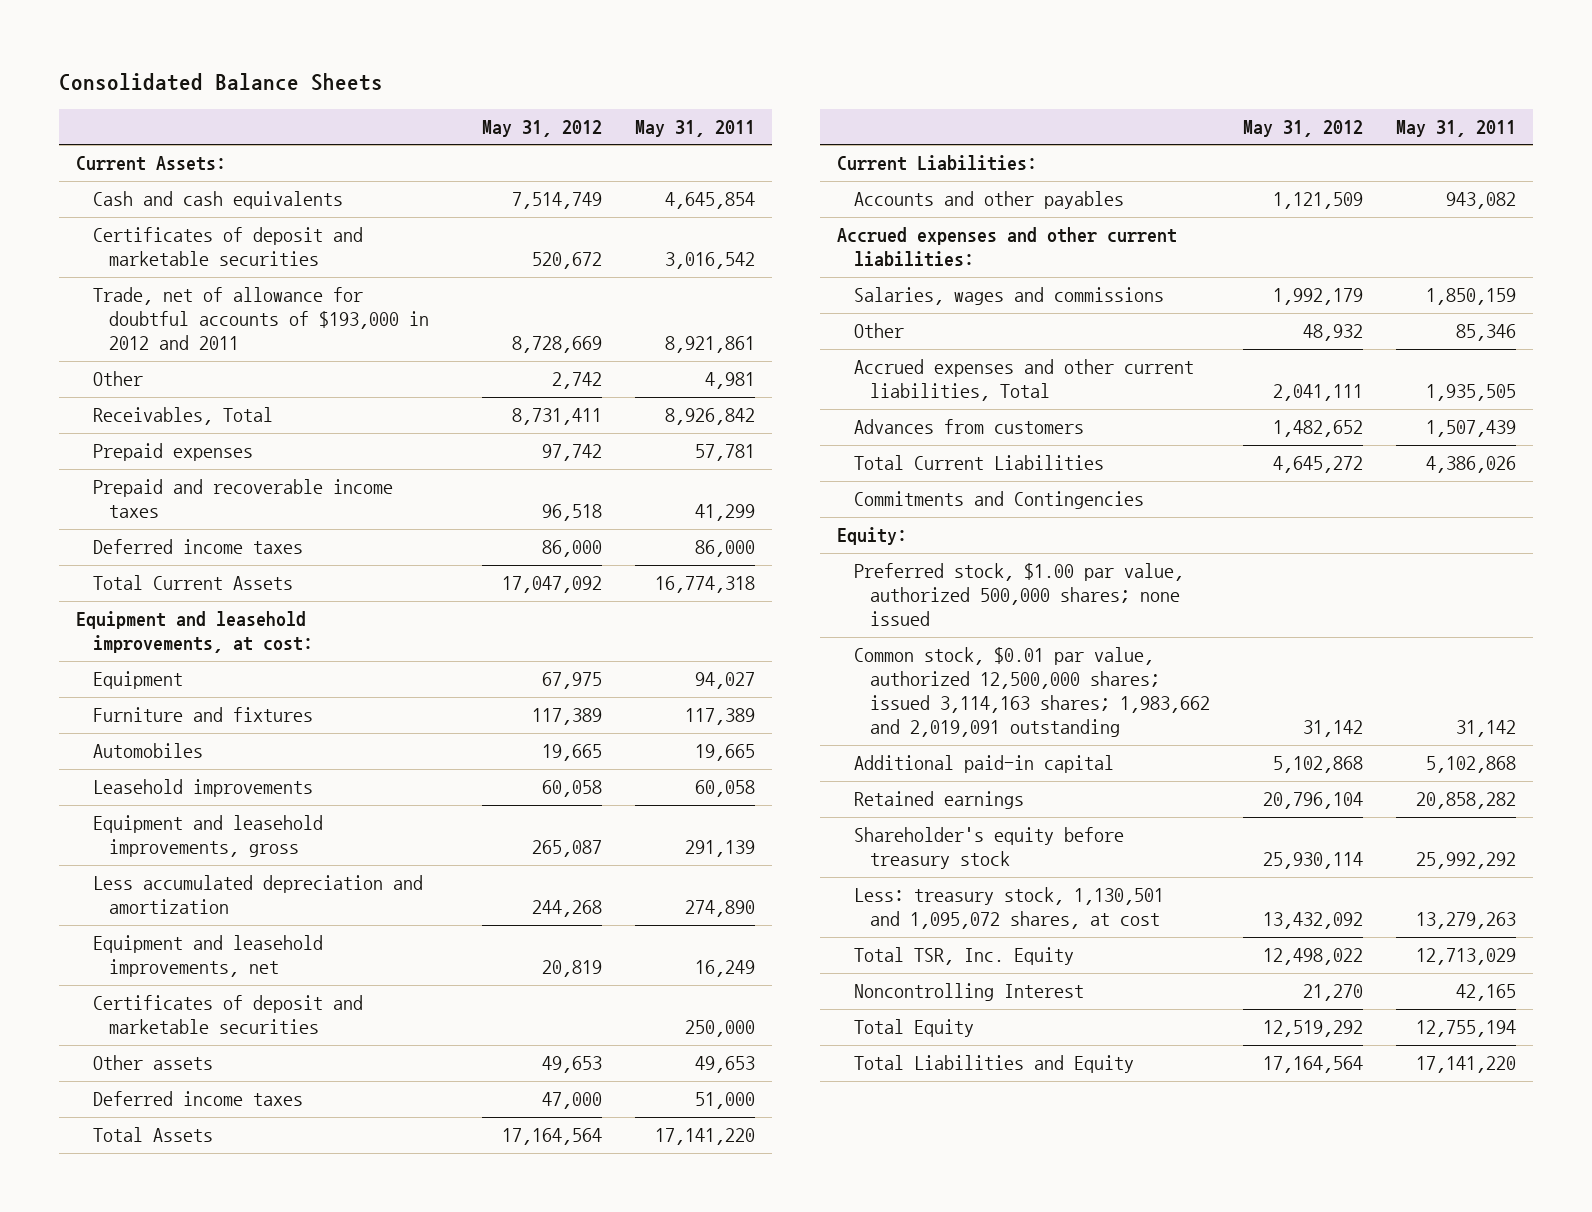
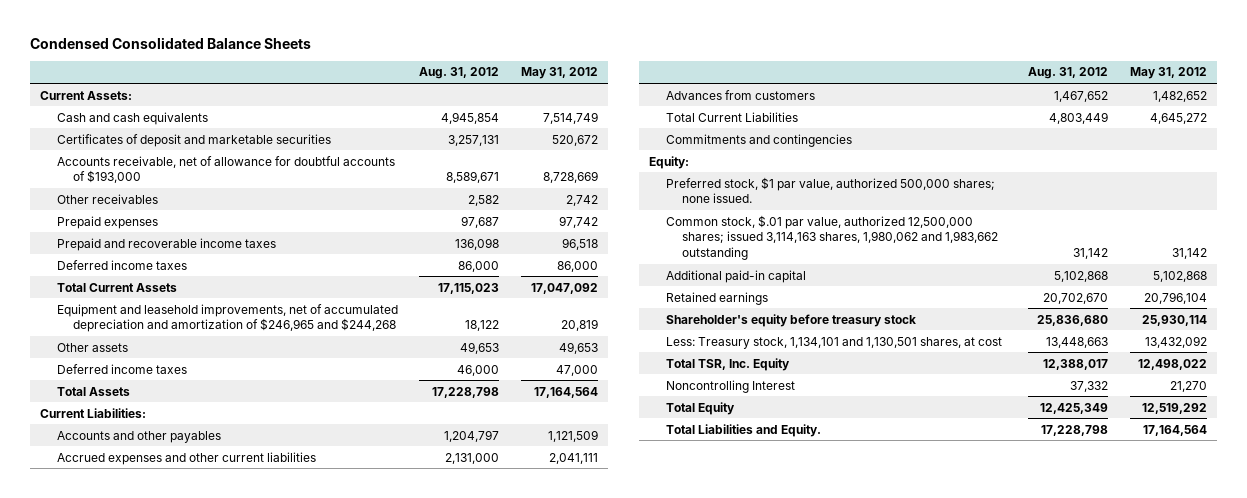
[59,73,384,92] Consolidated Balance Sheets -> [29,36,311,49] Condensed Consolidated Balance Sheets
[635,119,756,137] May 31, 2011 -> none
none -> [419,67,500,80] Aug. 31, 2012
[92,407,273,426] Receivables, Total -> none
[92,287,430,350] Trade, net of allowance for doubtful accounts of $193,000 in 2012 and 2011 -> [56,155,395,184] Accounts receivable, net of allowance for doubtful accounts of $193,000
[92,371,143,387] Other -> [56,193,158,204] Other receivables
[75,611,313,653] Equipment and leasehold improvements, at cost: -> none
[92,671,183,690] Equipment -> none
[92,707,313,723] Furniture and fixtures -> none
[92,743,203,759] Automobiles -> none
[92,779,313,798] Leasehold improvements -> none
[92,815,323,857] Equipment and leasehold improvements, gross -> none
[92,875,423,914] Less accumulated depreciation and amortization -> none
[92,995,363,1034] Certificates of deposit and marketable securities -> none
[92,935,323,977] Equipment and leasehold improvements, net -> [56,303,398,333] Equipment and leasehold improvements, net of accumulated depreciation and amortization of $246,965 and $244,268
[836,227,1177,267] Accrued expenses and other current liabilities: -> none
[853,287,1164,306] Salaries, wages and commissions -> none
[853,323,904,339] Other -> none
[853,359,1194,401] Accrued expenses and other current liabilities, Total -> [56,451,316,465] Accrued expenses and other current liabilities
[853,491,1144,510] Commitments and Contingencies -> [665,133,852,147] Commitments and contingencies
[853,563,1184,626] Preferred stock, $1.00 par value, authorized 500,000 shares; none issued -> [665,176,995,204] Preferred stock, $1 par value, authorized 500,000 shares; none issued.
[853,647,1211,737] Common stock, $0.01 par value, authorized 12,500,000 shares; issued 3,114,163 shares; 1,983,662 and 2,019,091 outstanding -> [665,214,999,261] Common stock, $.01 par value, authorized 12,500,000 shares; issued 3,114,163 shares, 1,980,062 and 1,983,662 outstanding
[853,887,1164,929] Less: treasury stock, 1,130,501 and 1,095,072 shares, at cost -> [665,336,1002,349] Less: Treasury stock, 1,134,101 and 1,130,501 shares, at cost
[853,1055,1134,1074] Total Liabilities and Equity -> [665,423,821,437] Total Liabilities and Equity.

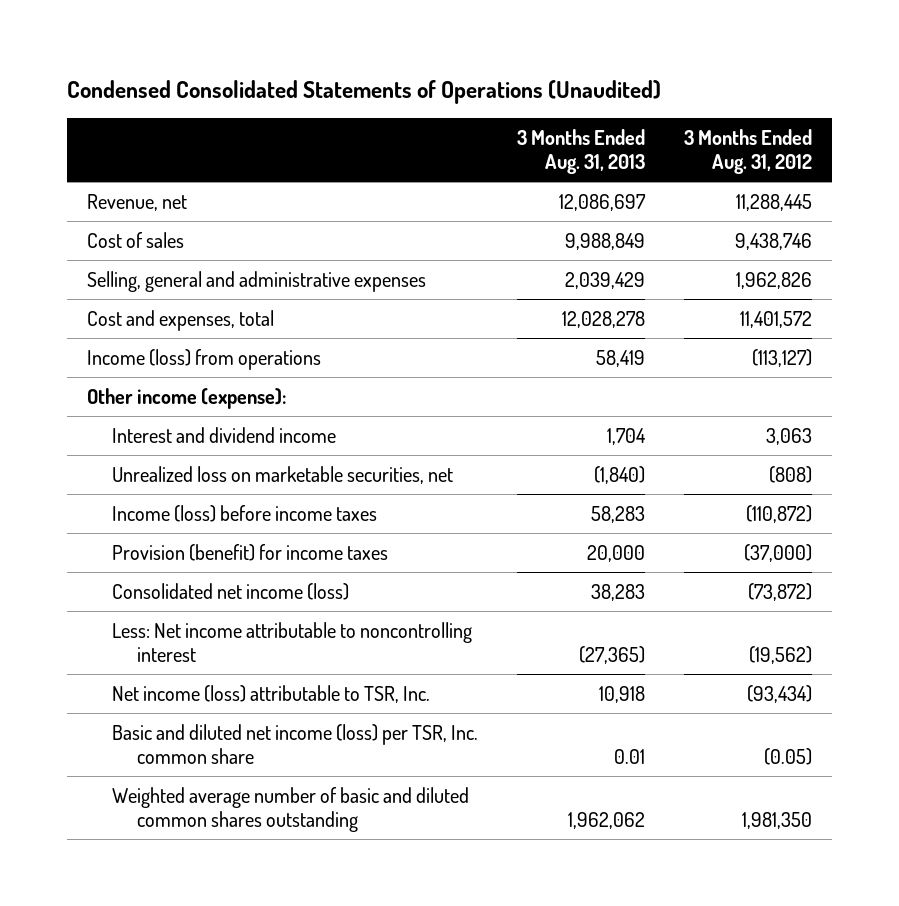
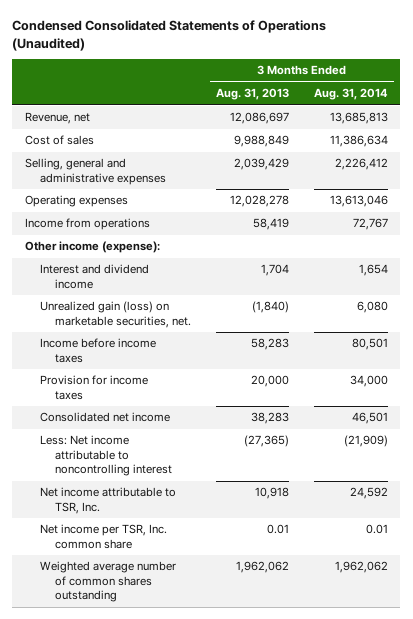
[684,129,813,175] 3 Months Ended Aug. 31, 2012 -> none
none -> [314,88,389,101] Aug. 31, 2014
[86,309,274,331] Cost and expenses, total -> [24,195,128,208] Operating expenses
[86,348,321,370] Income (loss) from operations -> [24,218,150,231] Income from operations
[111,465,453,484] Unrealized loss on marketable securities, net -> [40,301,192,328] Unrealized gain (loss) on marketable securities, net.
[111,504,377,522] Income (loss) before income taxes -> [40,338,157,363] Income before income taxes
[111,543,388,561] Provision (benefit) for income taxes -> [40,375,149,400] Provision for income taxes
[111,582,349,600] Consolidated net income (loss) -> [40,412,171,423] Consolidated net income
[111,684,430,703] Net income (loss) attributable to TSR, Inc. -> [40,487,177,514] Net income attributable to TSR, Inc.
[111,723,478,764] Basic and diluted net income (loss) per TSR, Inc. common share -> [40,524,168,549] Net income per TSR, Inc. common share
[111,786,469,832] Weighted average number of basic and diluted common shares outstanding -> [40,561,177,603] Weighted average number of common shares outstanding

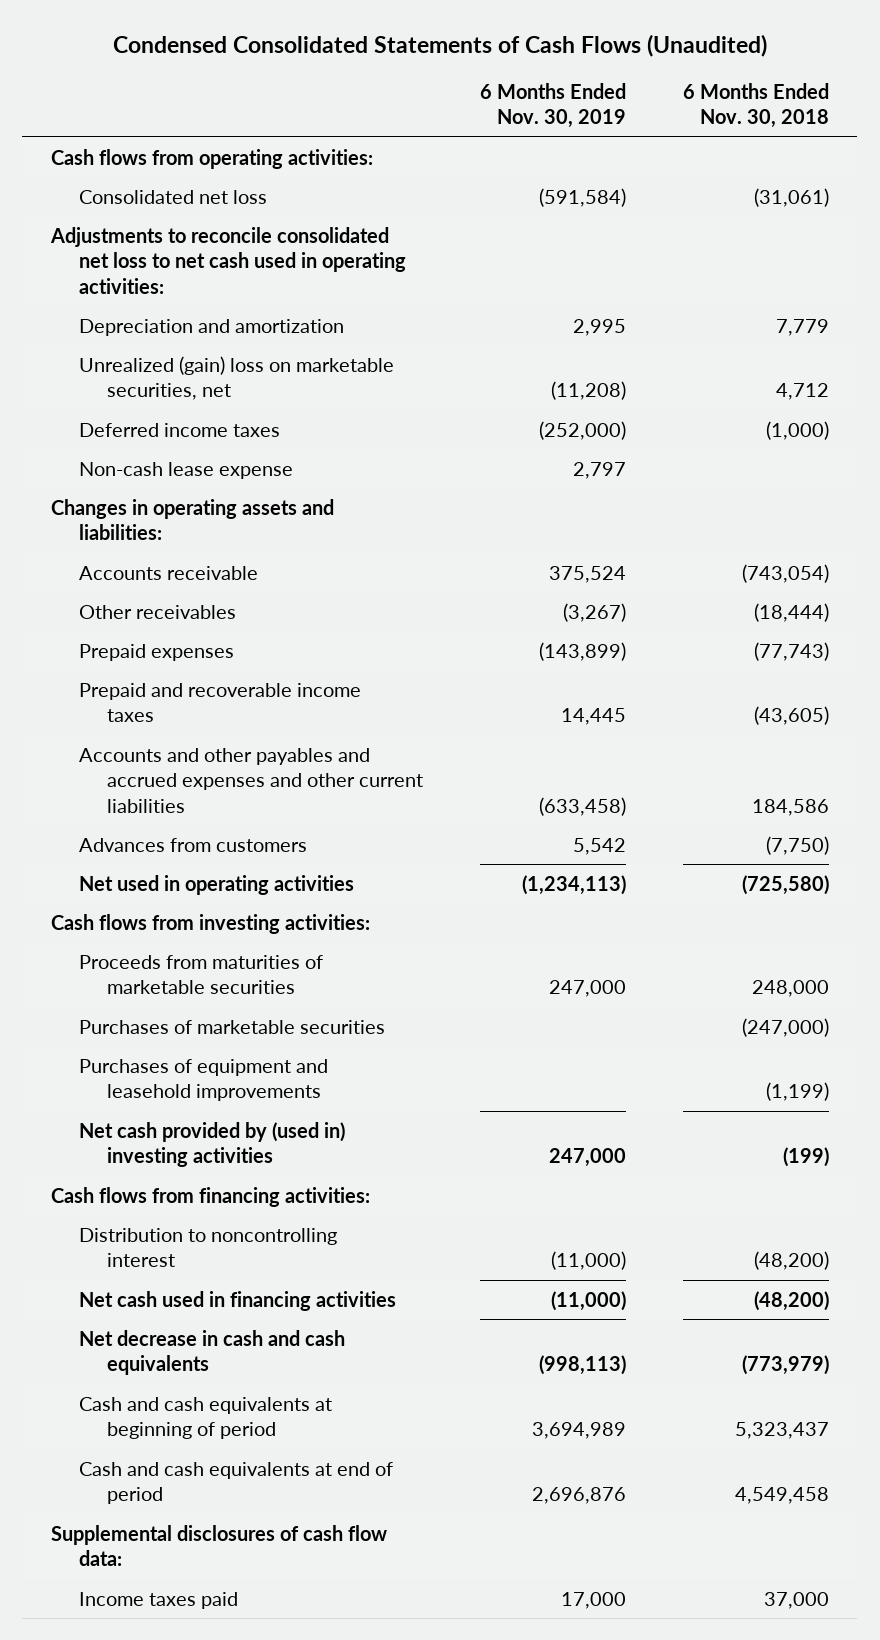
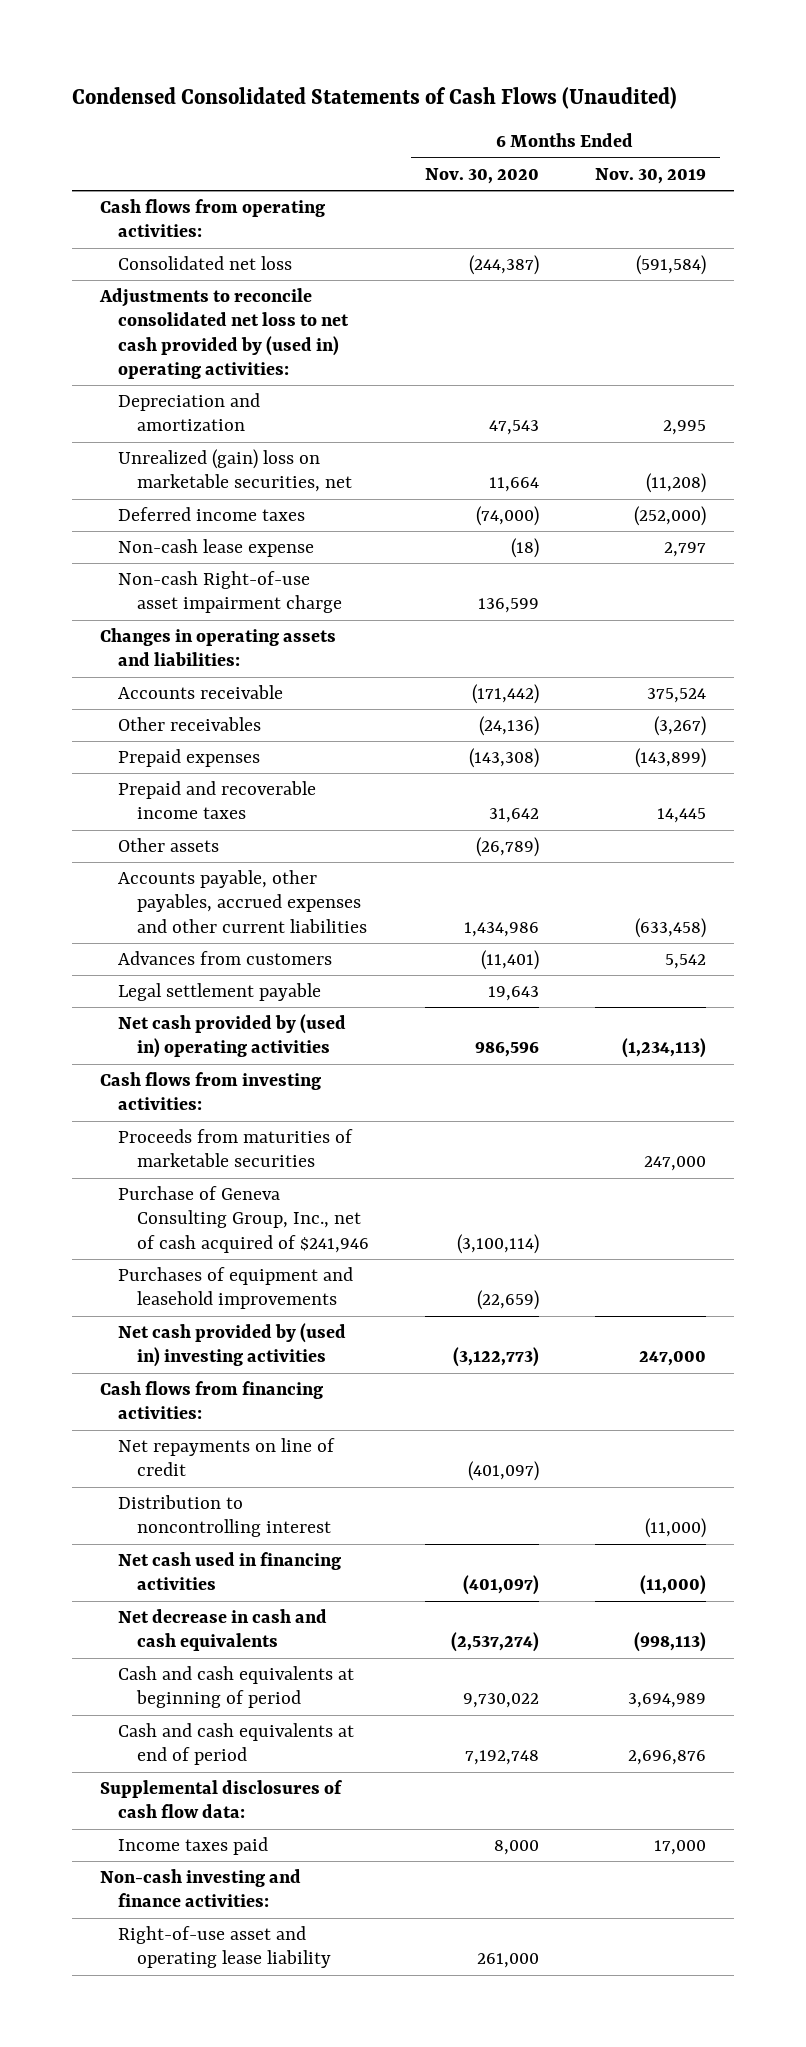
[682,82,829,129] 6 Months Ended Nov. 30, 2018 -> none
none -> [424,167,539,184] Nov. 30, 2020
[49,226,406,294] Adjustments to reconcile consolidated net loss to net cash used in operating activities: -> [99,288,350,379] Adjustments to reconcile consolidated net loss to net cash provided by (used in) operating activities:
none -> [118,571,342,614] Non-cash Right-of-use asset impairment charge
none -> [118,838,220,853] Other assets
[78,747,423,813] Accounts and other payables and accrued expenses and other current liabilities -> [118,870,367,933] Accounts payable, other payables, accrued expenses and other current liabilities
none -> [118,983,322,1002] Legal settlement payable
[78,874,354,895] Net used in operating activities -> [118,1014,347,1059] Net cash provided by (used in) operating activities
[78,1019,385,1034] Purchases of marketable securities -> none
none -> [118,1186,369,1253] Purchase of Geneva Consulting Group, Inc., net of cash acquired of $241,946
none -> [118,1438,336,1477] Net repayments on line of credit
none -> [100,1869,302,1908] Non-cash investing and finance activities:
none -> [118,1926,331,1969] Right-of-use asset and operating lease liability

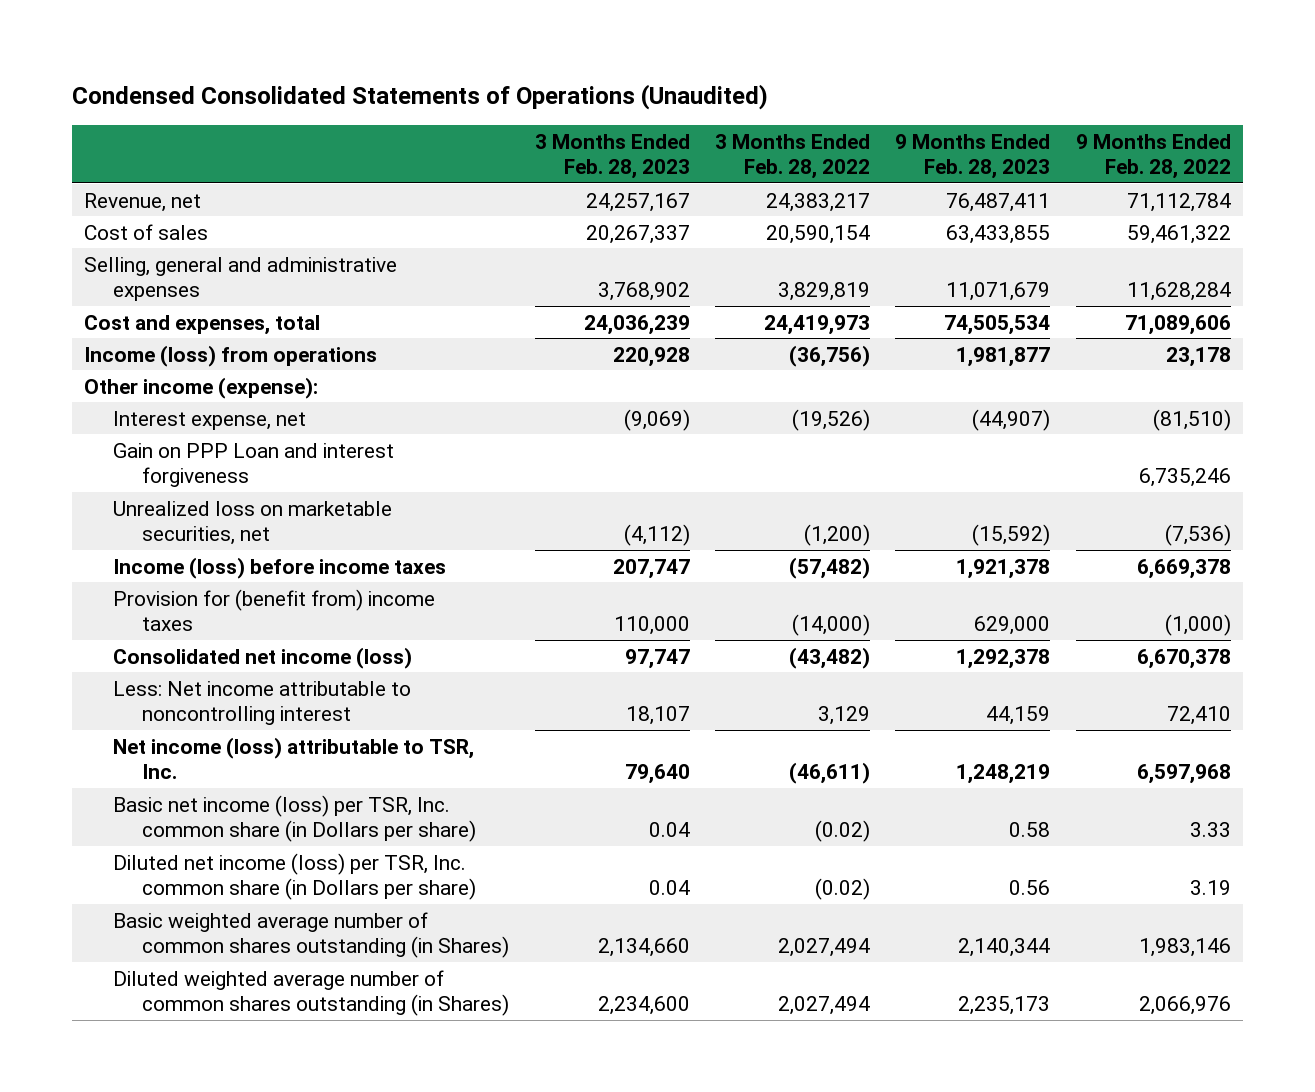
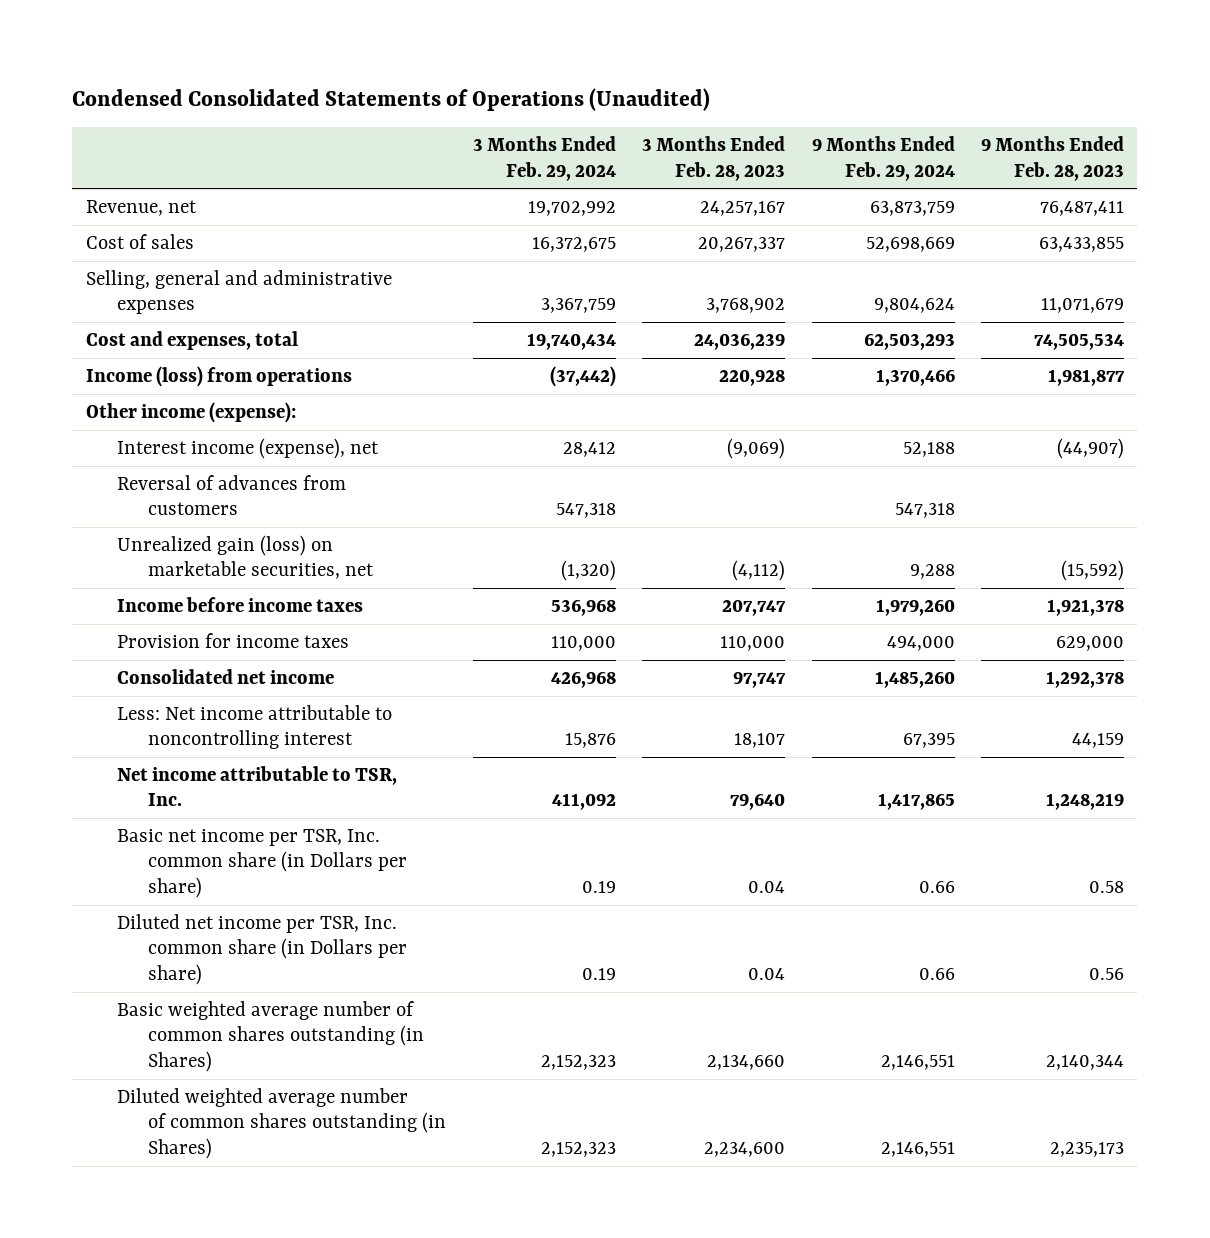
[715,133,871,180] 3 Months Ended Feb. 28, 2022 -> none
[1075,133,1231,180] 9 Months Ended Feb. 28, 2022 -> none
none -> [472,136,616,181] 3 Months Ended Feb. 29, 2024
none -> [811,136,955,181] 9 Months Ended Feb. 29, 2024
[113,410,307,430] Interest expense, net -> [116,438,379,460] Interest income (expense), net
[113,442,395,487] Gain on PPP Loan and interest forgiveness -> [116,475,346,516] Reversal of advances from customers
[113,500,393,545] Unrealized loss on marketable securities, net -> [116,535,375,580] Unrealized gain (loss) on marketable securities, net
[113,556,447,579] Income (loss) before income taxes -> [116,597,363,613] Income before income taxes
[113,588,436,631] Provision for (benefit from) income taxes -> [116,633,349,649] Provision for income taxes
[113,646,413,669] Consolidated net income (loss) -> [116,669,334,685] Consolidated net income
[113,736,475,779] Net income (loss) attributable to TSR, Inc. -> [116,766,397,807] Net income attributable to TSR, Inc.
[113,794,477,842] Basic net income (loss) per TSR, Inc. common share (in Dollars per share) -> [116,829,408,898] Basic net income per TSR, Inc. common share (in Dollars per share)
[113,852,477,900] Diluted net income (loss) per TSR, Inc. common share (in Dollars per share) -> [116,914,408,985] Diluted net income per TSR, Inc. common share (in Dollars per share)

